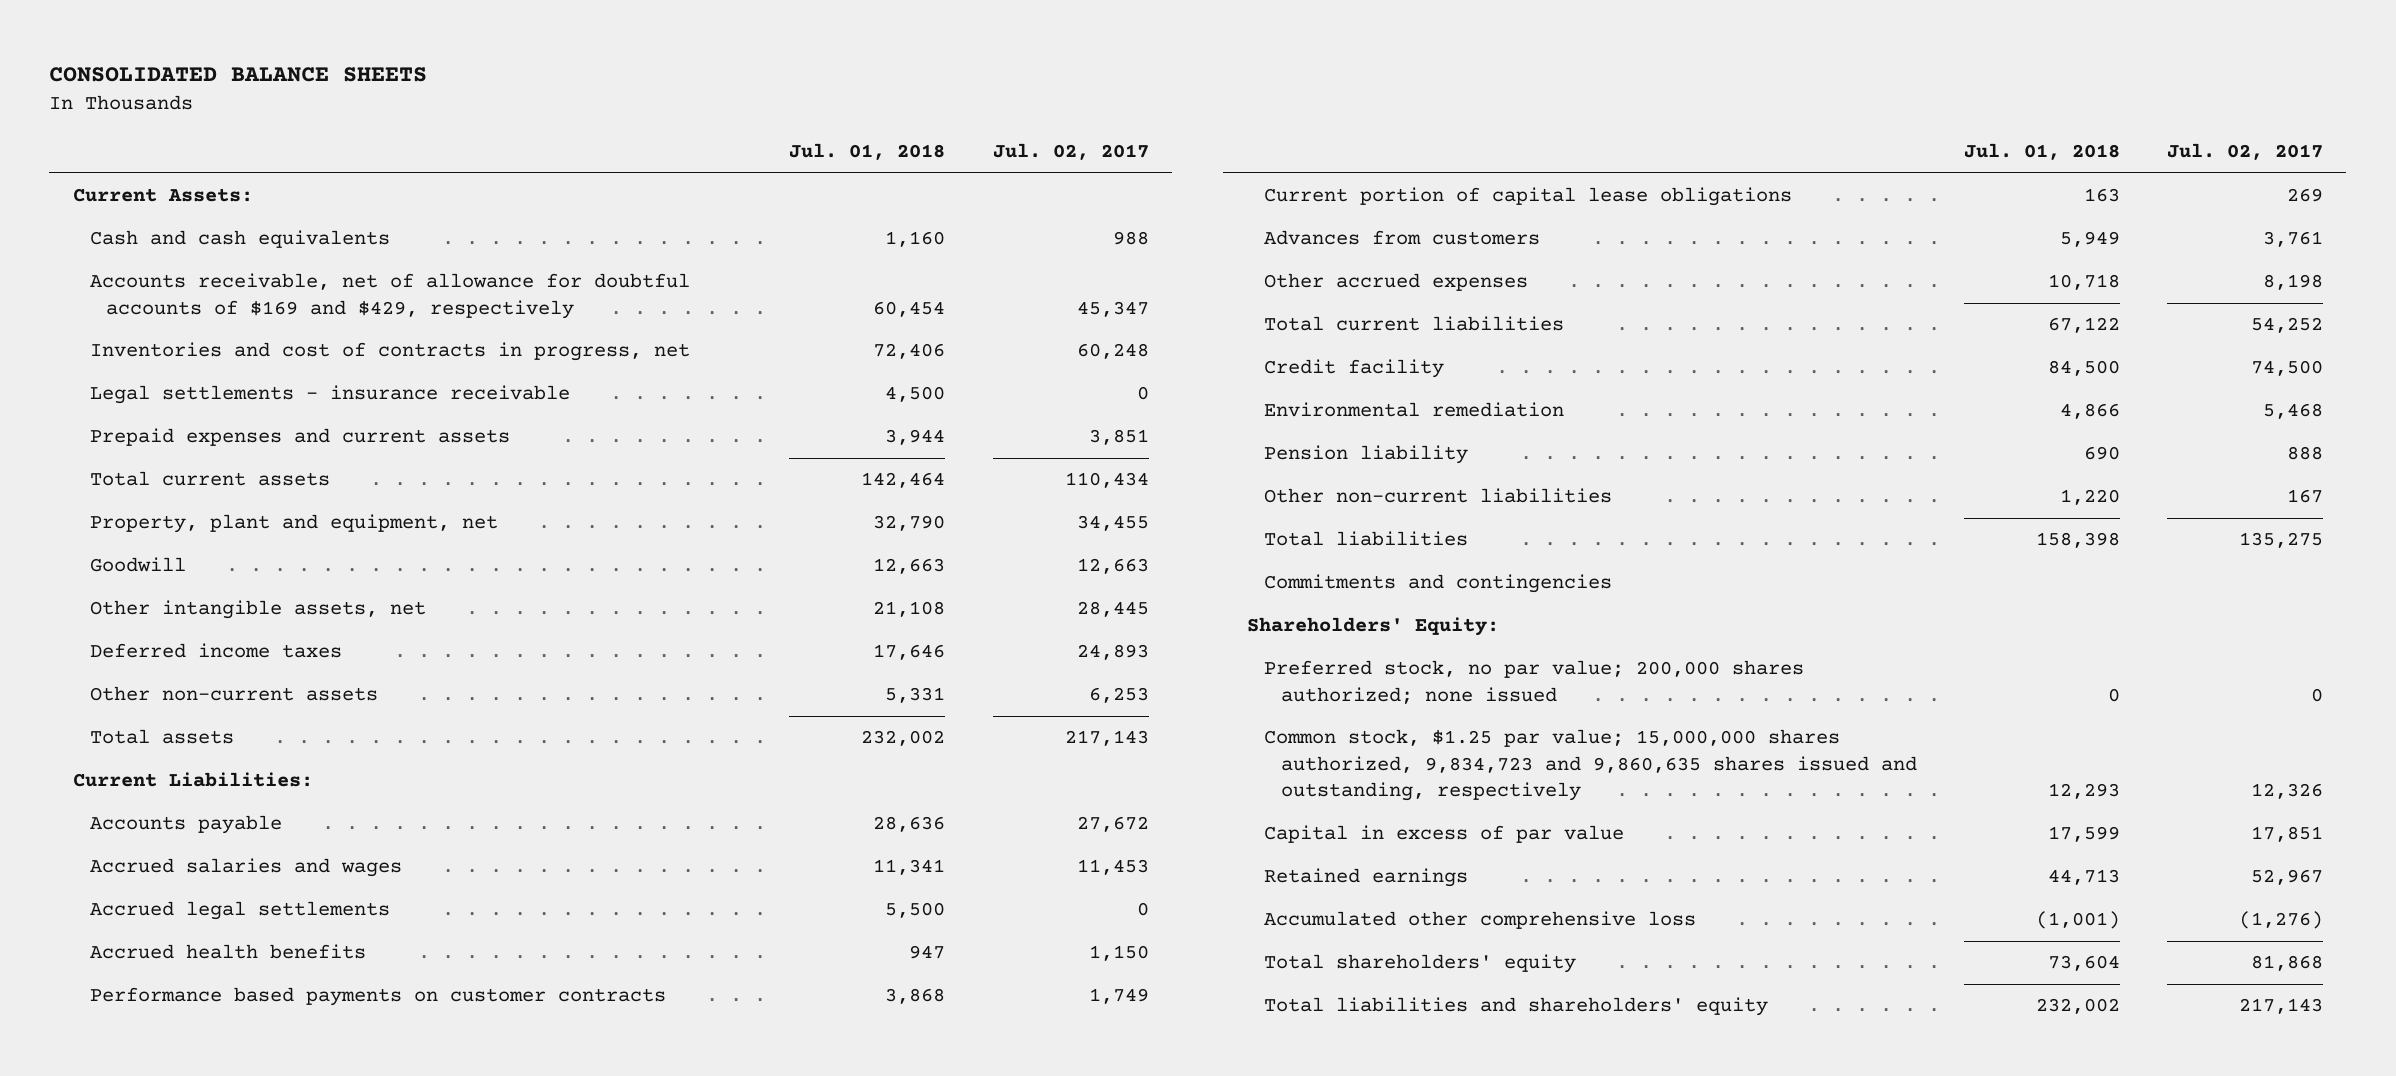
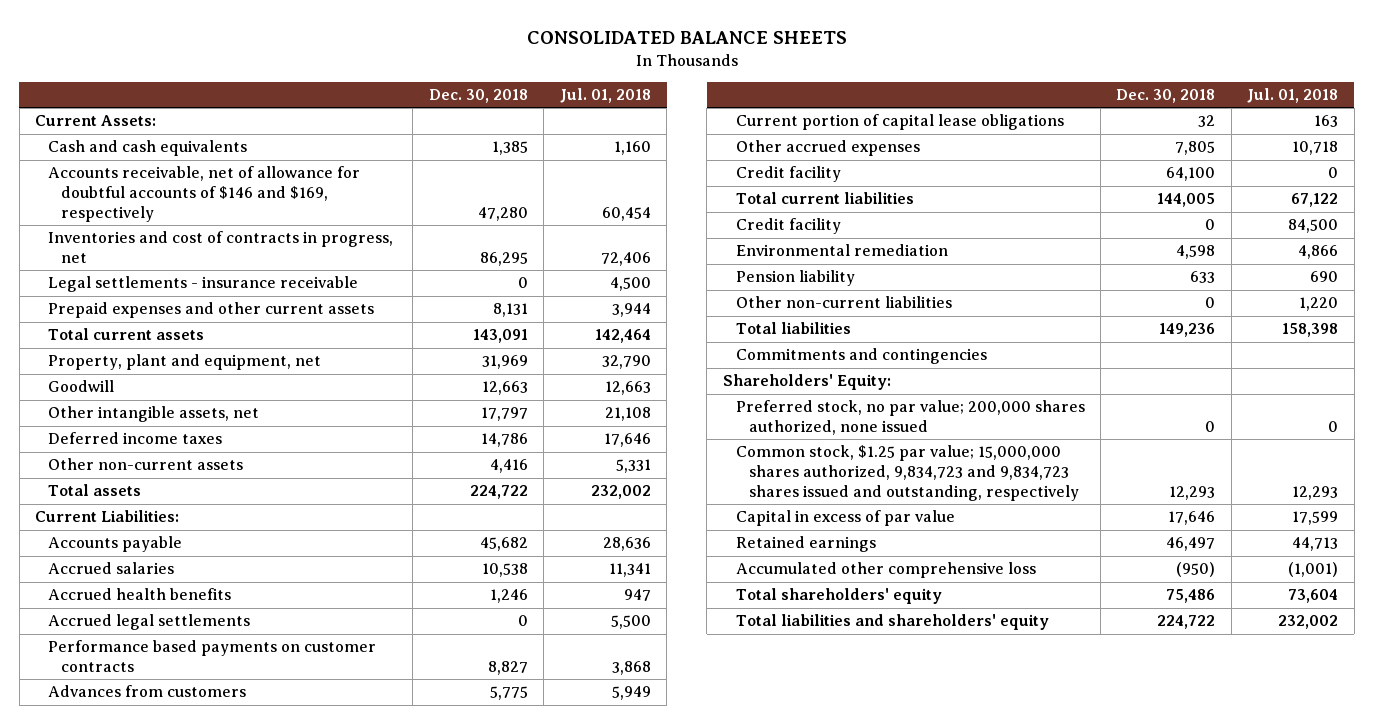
[992,143,1149,161] Jul. 02, 2017 -> none
none -> [428,89,528,104] Dec. 30, 2018
[89,273,690,319] Accounts receivable, net of allowance for doubtful accounts of $169 and $429, respectively -> [48,166,361,222] Accounts receivable, net of allowance for doubtful accounts of $146 and $169, respectively
[89,428,510,447] Prepaid expenses and current assets -> [48,302,375,319] Prepaid expenses and other current assets
[89,858,402,878] Accrued salaries and wages -> [48,562,175,575] Accrued salaries
[89,901,390,921] Accrued legal settlements -> [48,614,251,631] Accrued legal settlements
[1263,187,1792,207] Current portion of capital lease obligations -> [735,114,1064,131] Current portion of capital lease obligations
none -> [735,166,841,183] Credit facility
[1263,660,1804,704] Preferred stock, no par value; 200,000 shares authorized; none issued -> [735,400,1085,435] Preferred stock, no par value; 200,000 shares authorized, none issued
[1263,729,1917,802] Common stock, $1.25 par value; 15,000,000 shares authorized, 9,834,723 and 9,860,635 shares issued and outstanding, respectively -> [735,445,1079,501] Common stock, $1.25 par value; 15,000,000 shares authorized, 9,834,723 and 9,834,723 shares issued and outstanding, respectively

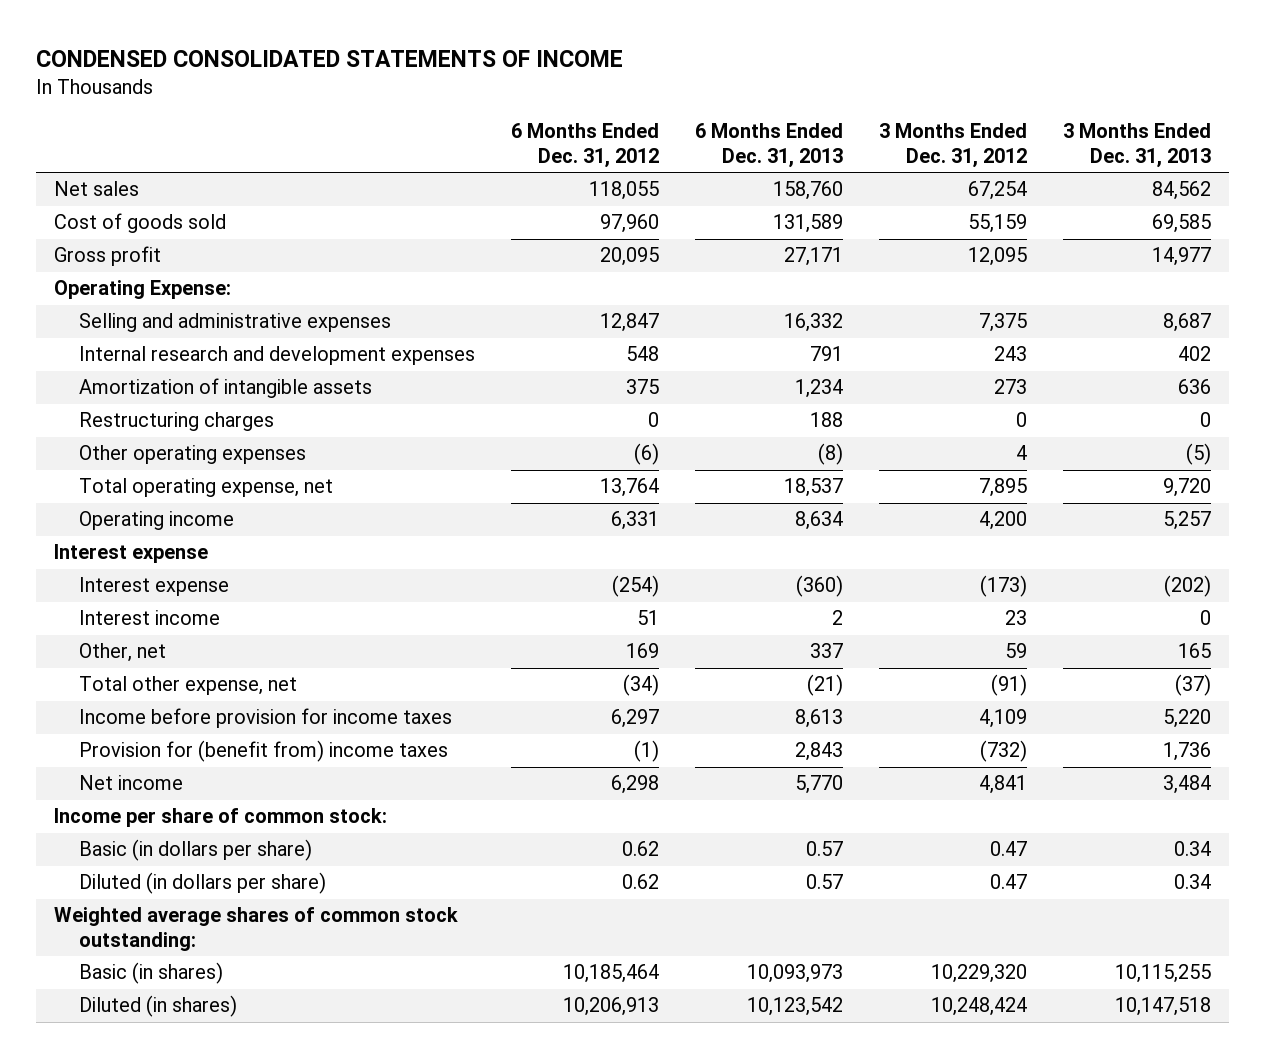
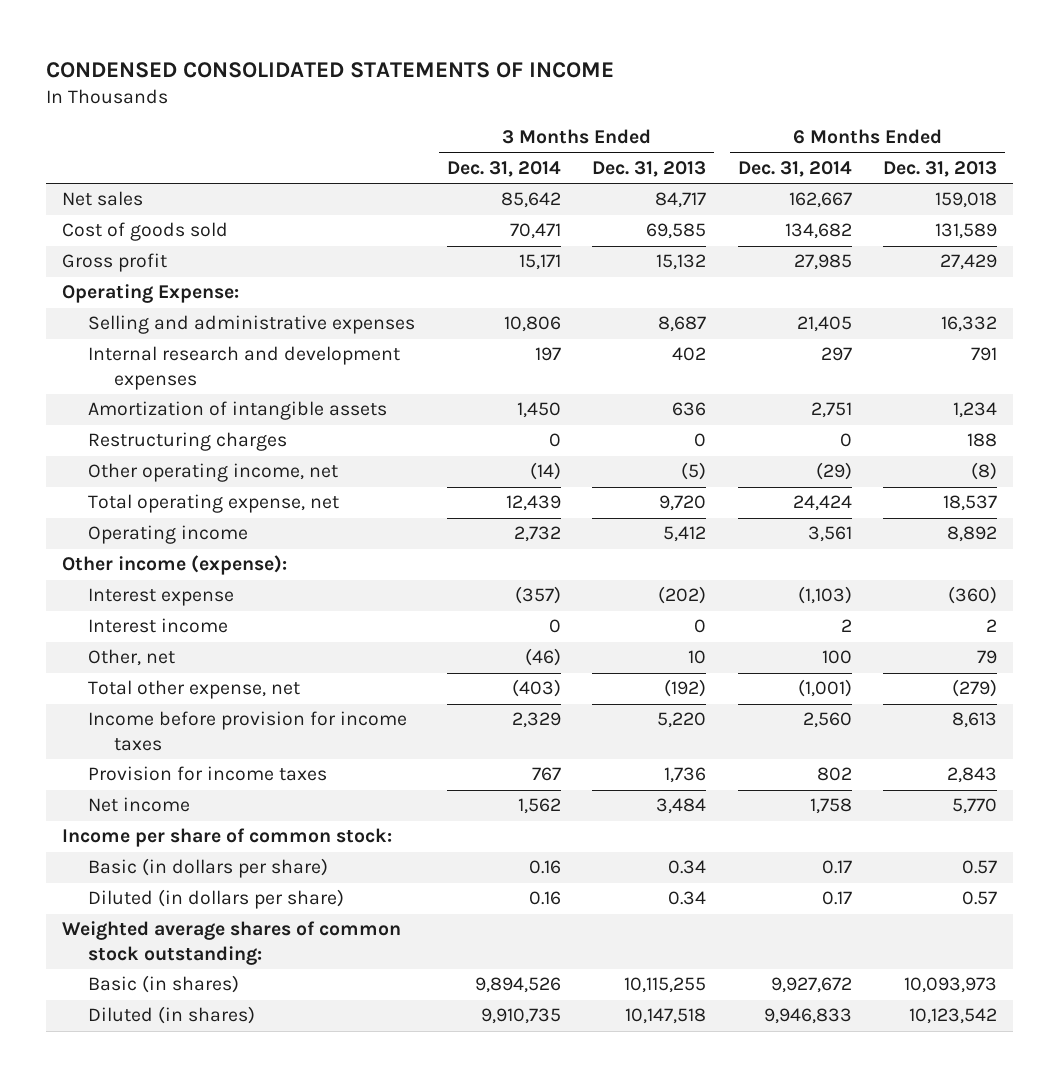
[511,123,660,169] 6 Months Ended Dec. 31, 2012 -> none
[879,123,1028,169] 3 Months Ended Dec. 31, 2012 -> none
none -> [446,161,561,178] Dec. 31, 2014
none -> [737,161,852,178] Dec. 31, 2014
[773,181,844,201] 158,760 -> [935,192,998,209] 159,018
[1152,181,1212,201] 84,562 -> [655,192,707,209] 84,717
[784,247,844,267] 27,171 -> [940,254,998,271] 27,429
[1152,247,1212,267] 14,977 -> [656,254,707,271] 15,132
[79,445,307,465] Other operating expenses -> none
none -> [88,463,339,483] Other operating income, net
[795,511,844,531] 8,634 -> [947,526,998,543] 8,892
[1163,511,1212,531] 5,257 -> [663,526,707,543] 5,412
[53,544,208,564] Interest expense -> [62,555,288,576] Other income (expense):
[810,643,844,659] 337 -> [977,650,998,665] 79
[1178,643,1212,659] 165 -> [688,650,707,665] 10
[807,674,844,697] (21) -> [952,679,998,698] (279)
[1175,674,1212,697] (37) -> [664,679,707,698] (192)
[79,740,449,763] Provision for (benefit from) income taxes -> [88,766,328,782] Provision for income taxes

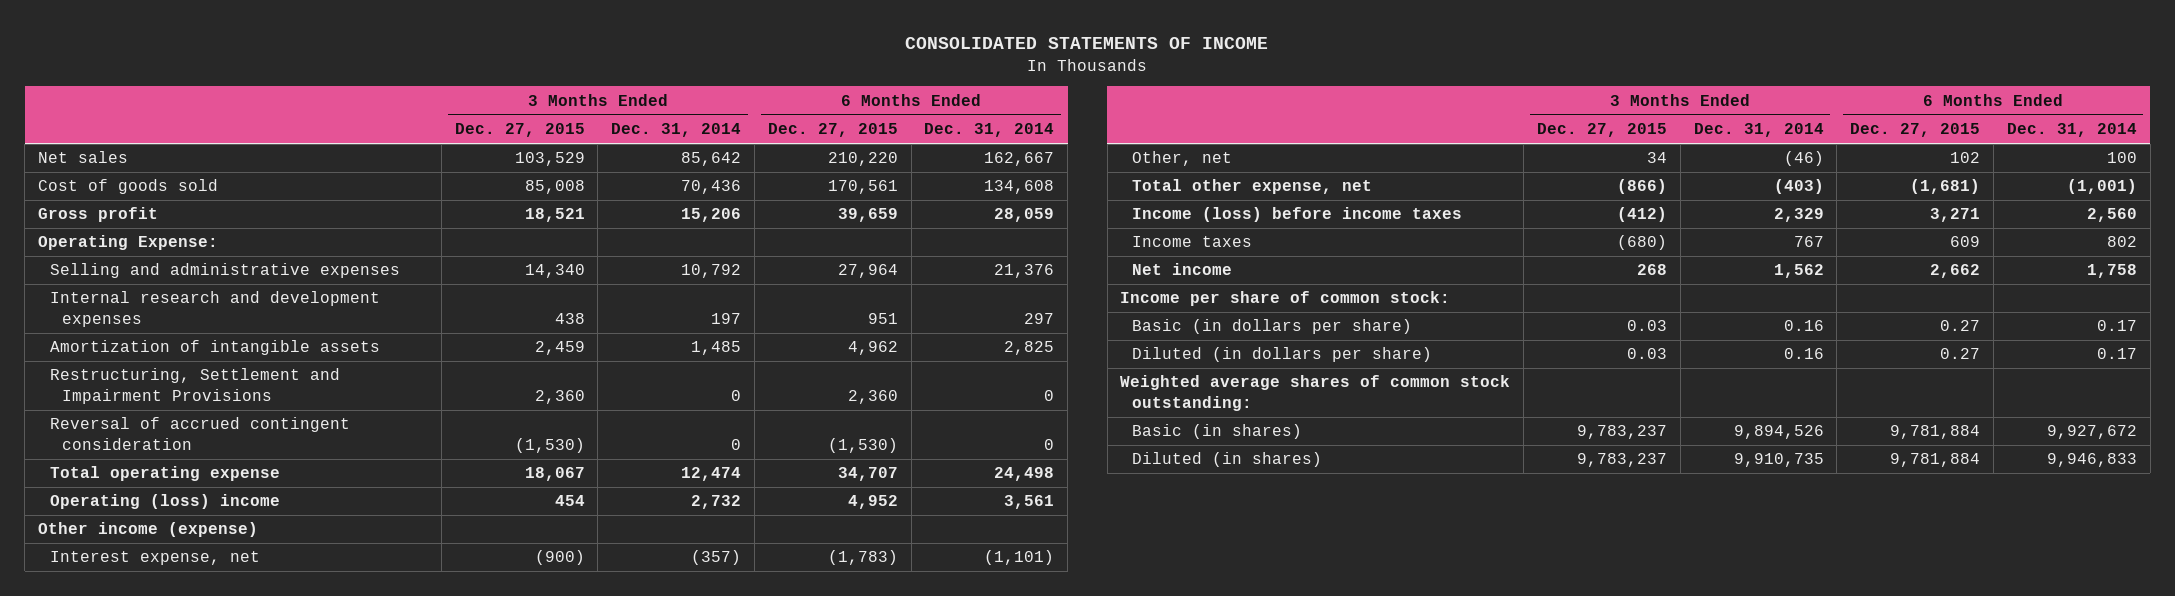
[46,61,615,78] CONDENSED CONSOLIDATED STATEMENTS OF INCOME -> [905,37,1269,50] CONSOLIDATED STATEMENTS OF INCOME
[592,161,707,178] Dec. 31, 2013 -> none
[883,161,998,178] Dec. 31, 2013 -> none
none -> [454,123,585,138] Dec. 27, 2015
none -> [767,123,898,138] Dec. 27, 2015
[509,223,561,240] 70,471 -> [681,180,742,195] 70,436
[784,223,852,240] 134,682 -> [984,180,1055,195] 134,608
[518,254,561,271] 15,171 -> [681,208,742,223] 15,206
[793,254,852,271] 27,985 -> [994,208,1055,223] 28,059
[503,316,561,333] 10,806 -> [681,264,742,279] 10,792
[796,316,852,333] 21,405 -> [994,264,1055,279] 21,376
[88,463,339,483] Other operating income, net -> none
[88,618,229,634] Interest income -> none
[516,402,561,419] 1,450 -> [691,341,742,356] 1,485
[810,402,852,419] 2,751 -> [1004,341,1055,356] 2,825
[88,432,288,452] Restructuring charges -> [49,368,340,404] Restructuring, Settlement and Impairment Provisions
none -> [49,417,350,450] Reversal of accrued contingent consideration
[88,494,340,514] Total operating expense, net -> [49,466,280,482] Total operating expense
[505,495,561,512] 12,439 -> [681,467,742,482] 12,474
[792,495,852,512] 24,424 -> [994,467,1055,482] 24,498
[88,525,249,545] Operating income -> [49,494,280,510] Operating (loss) income
[62,555,288,576] Other income (expense): -> [38,522,259,538] Other income (expense)
[88,588,235,607] Interest expense -> [49,551,260,566] Interest expense, net
[797,586,852,605] (1,103) -> [984,550,1055,566] (1,101)
[88,711,408,751] Income before provision for income taxes -> [1132,207,1463,223] Income (loss) before income taxes
[88,766,328,782] Provision for income taxes -> [1132,236,1253,248] Income taxes

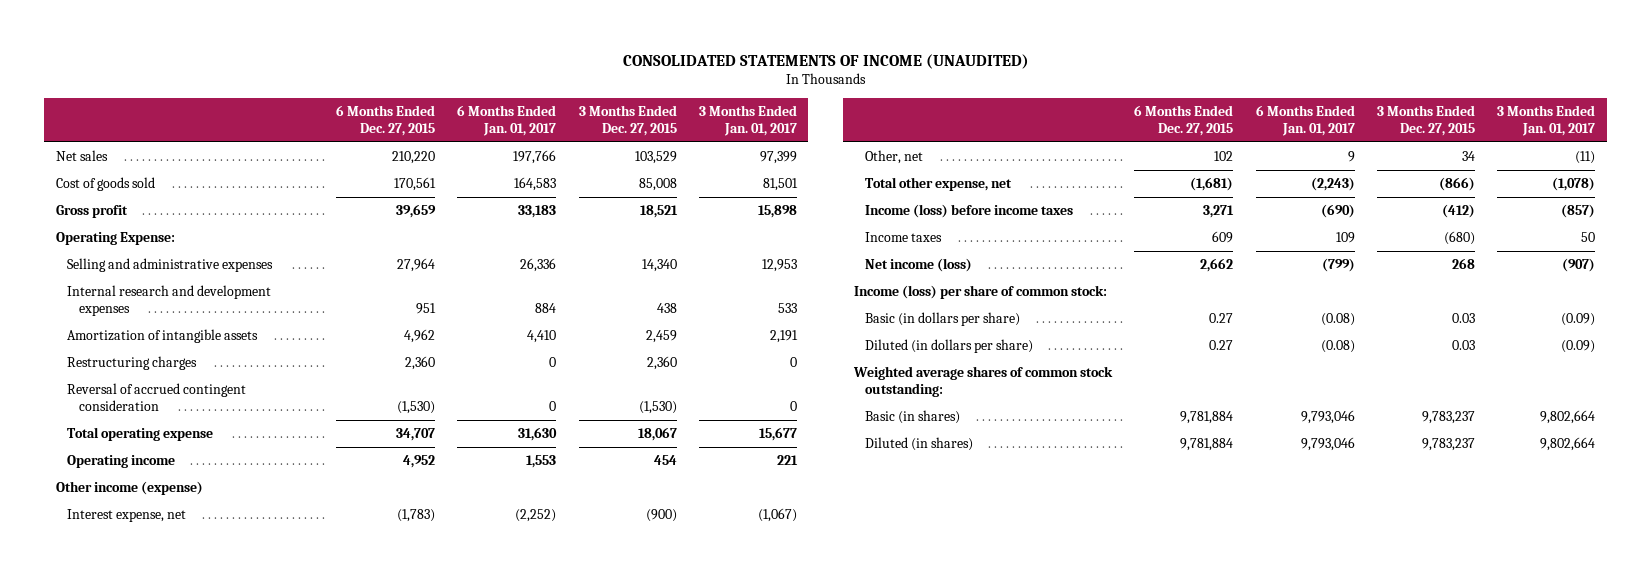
[905,37,1269,50] CONSOLIDATED STATEMENTS OF INCOME -> [622,53,1029,69] CONSOLIDATED STATEMENTS OF INCOME (UNAUDITED)
[611,123,742,138] Dec. 31, 2014 -> none
[924,123,1055,138] Dec. 31, 2014 -> none
none -> [457,104,557,136] 6 Months Ended Jan. 01, 2017
none -> [699,104,798,136] 3 Months Ended Jan. 01, 2017
[49,368,340,404] Restructuring, Settlement and Impairment Provisions -> [67,356,198,371] Restructuring charges
[49,494,280,510] Operating (loss) income -> [67,455,176,469] Operating income
[1132,263,1233,276] Net income -> [865,258,973,273] Net income (loss)
[1120,291,1451,307] Income per share of common stock: -> [853,285,1107,300] Income (loss) per share of common stock:

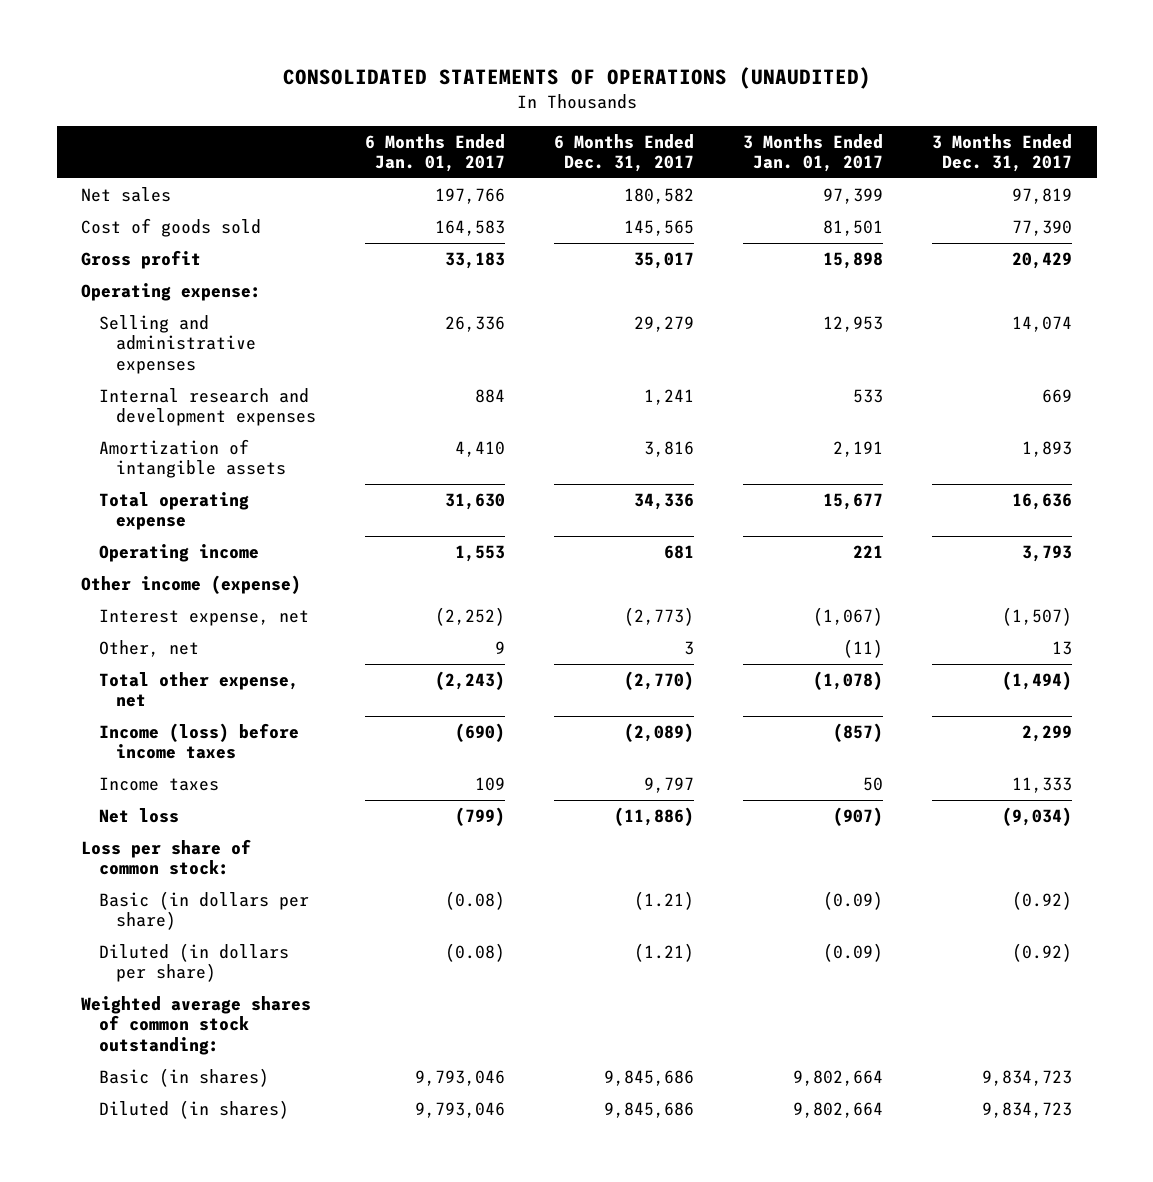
[622,53,1029,69] CONSOLIDATED STATEMENTS OF INCOME (UNAUDITED) -> [282,67,871,90] CONSOLIDATED STATEMENTS OF OPERATIONS (UNAUDITED)
[336,104,436,136] 6 Months Ended Dec. 27, 2015 -> none
[578,104,677,136] 3 Months Ended Dec. 27, 2015 -> none
none -> [553,133,694,173] 6 Months Ended Dec. 31, 2017
none -> [932,133,1073,173] 3 Months Ended Dec. 31, 2017
[55,232,175,246] Operating Expense: -> [81,283,262,302] Operating expense:
[67,356,198,371] Restructuring charges -> none
[67,383,247,412] Reversal of accrued contingent consideration -> none
[865,258,973,273] Net income (loss) -> [98,808,179,824] Net loss
[853,285,1107,300] Income (loss) per share of common stock: -> [81,839,252,876] Loss per share of common stock:

